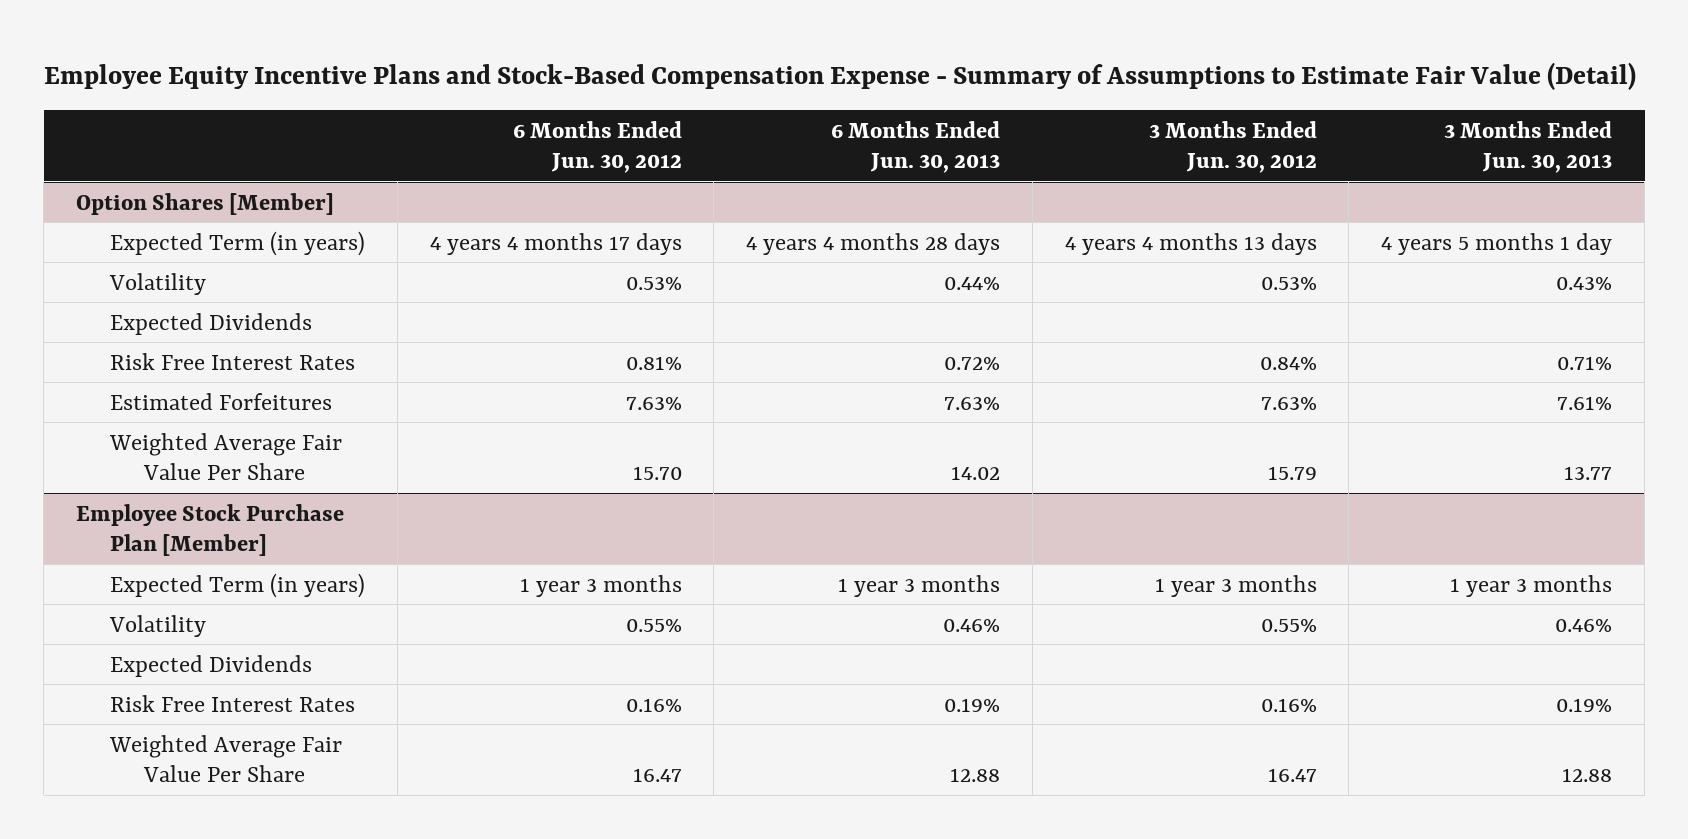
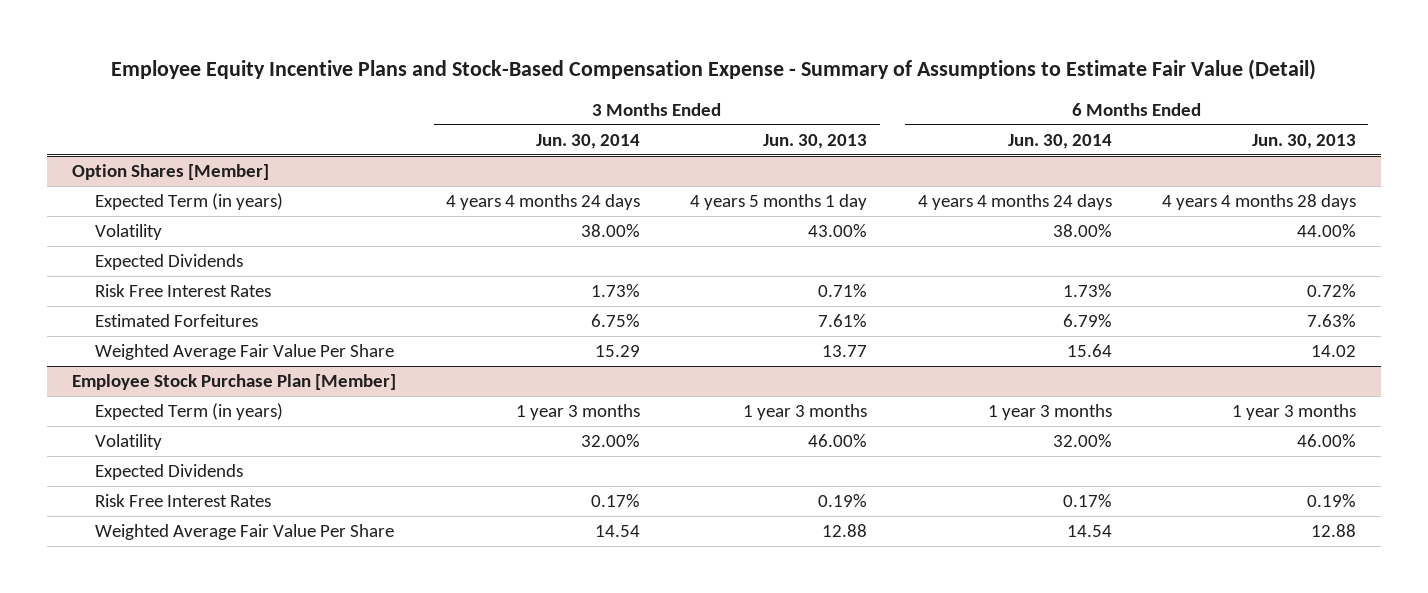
[512,120,682,174] 6 Months Ended Jun. 30, 2012 -> none
[1148,120,1317,174] 3 Months Ended Jun. 30, 2012 -> none
none -> [536,133,641,149] Jun. 30, 2014
none -> [1007,133,1112,149] Jun. 30, 2014
[944,276,1001,290] 0.44% -> [1296,224,1356,238] 44.00%
[1556,276,1613,290] 0.43% -> [808,224,868,238] 43.00%
[943,618,1001,632] 0.46% -> [1296,434,1356,448] 46.00%
[1555,618,1613,632] 0.46% -> [808,434,868,448] 46.00%

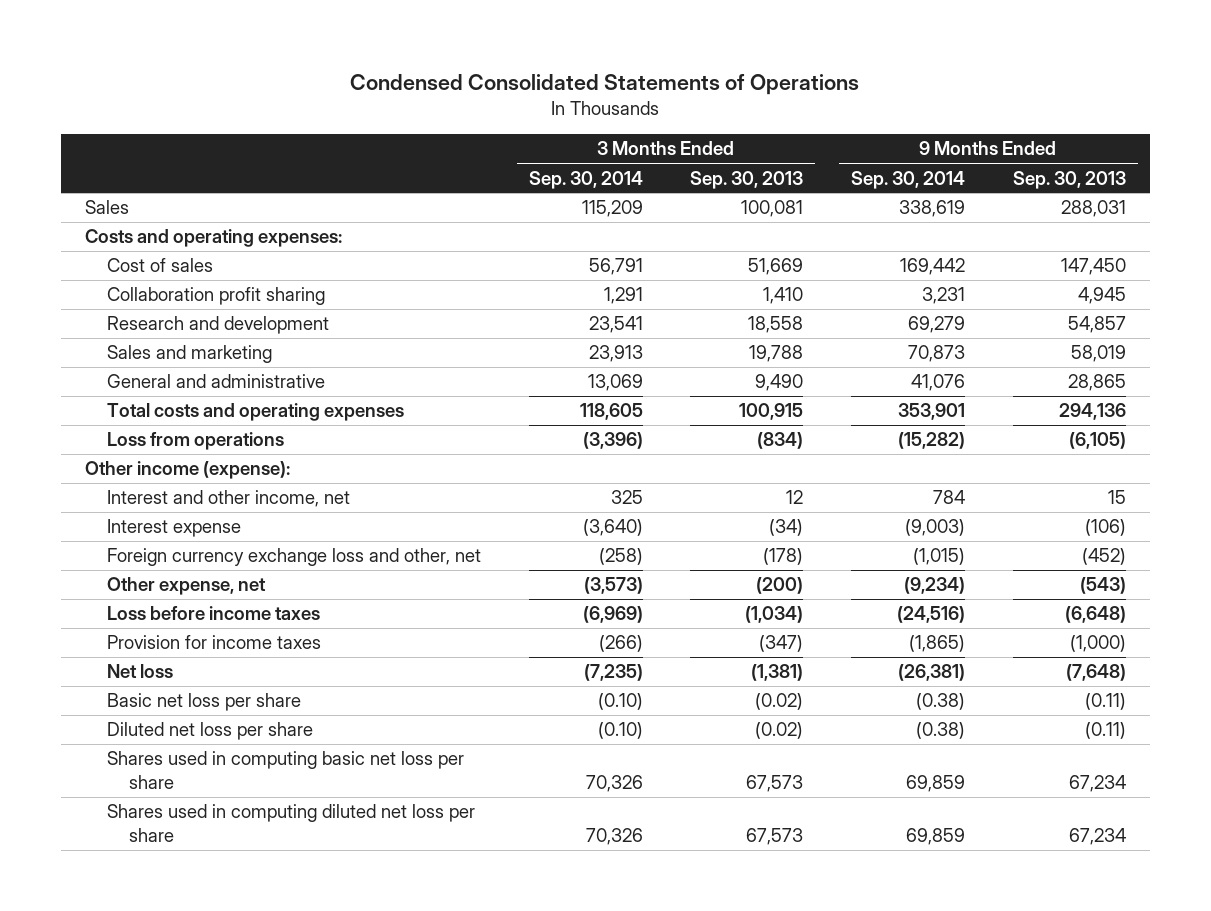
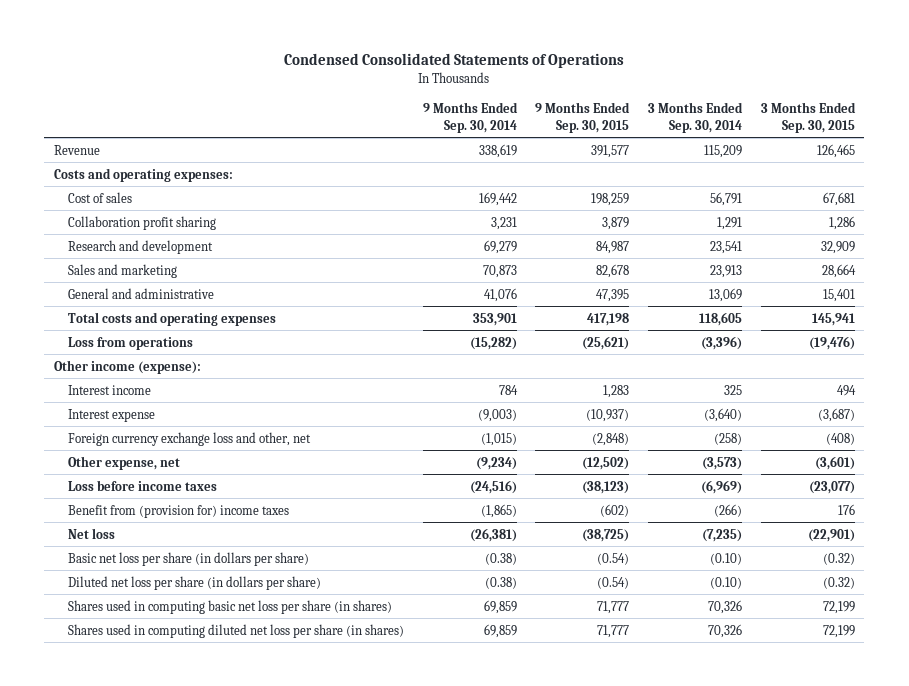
[690,170,804,189] Sep. 30, 2013 -> none
[1012,170,1126,189] Sep. 30, 2013 -> none
none -> [535,101,631,133] 9 Months Ended Sep. 30, 2015
none -> [760,101,856,133] 3 Months Ended Sep. 30, 2015
[84,200,129,215] Sales -> [53,144,100,155] Revenue
[106,490,350,508] Interest and other income, net -> [67,384,151,395] Interest income
[106,635,321,650] Provision for income taxes -> [67,504,289,518] Benefit from (provision for) income taxes
[106,693,301,712] Basic net loss per share -> [67,551,309,566] Basic net loss per share (in dollars per share)
[106,722,313,741] Diluted net loss per share -> [67,575,321,590] Diluted net loss per share (in dollars per share)
[106,751,464,790] Shares used in computing basic net loss per share -> [67,599,392,614] Shares used in computing basic net loss per share (in shares)
[106,804,475,843] Shares used in computing diluted net loss per share -> [67,623,404,638] Shares used in computing diluted net loss per share (in shares)

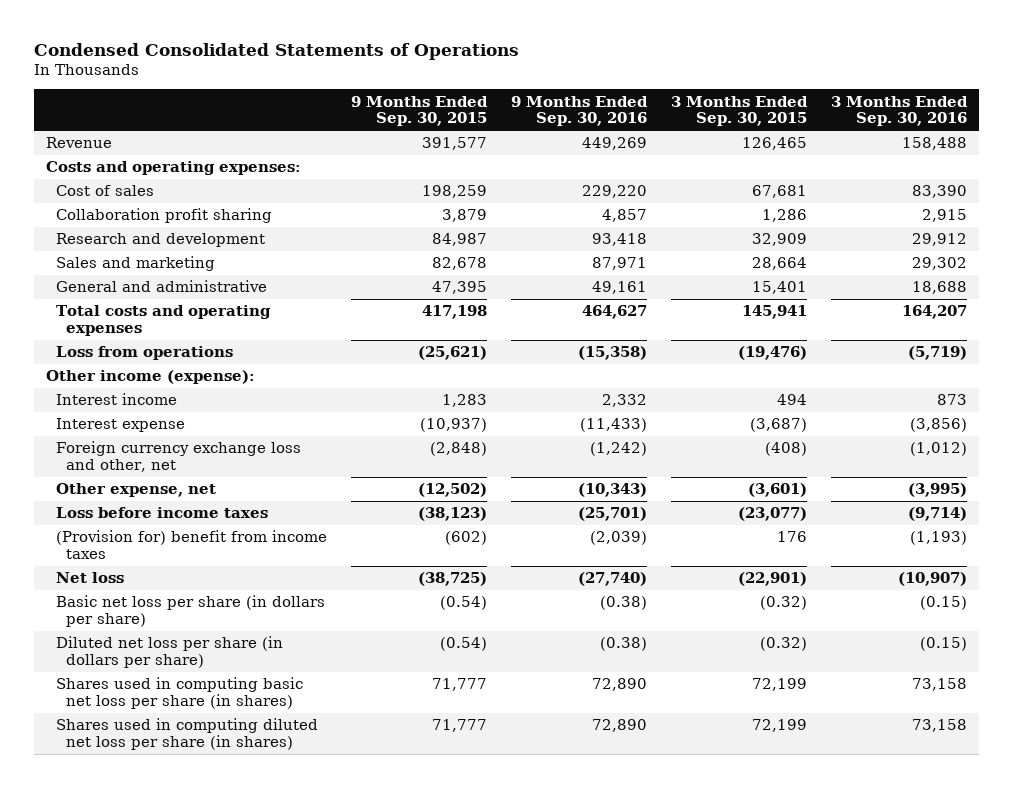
[422,101,518,133] 9 Months Ended Sep. 30, 2014 -> none
[648,101,744,133] 3 Months Ended Sep. 30, 2014 -> none
none -> [510,95,648,127] 9 Months Ended Sep. 30, 2016
none -> [830,95,968,127] 3 Months Ended Sep. 30, 2016
[67,504,289,518] Benefit from (provision for) income taxes -> [55,530,327,559] (Provision for) benefit from income taxes

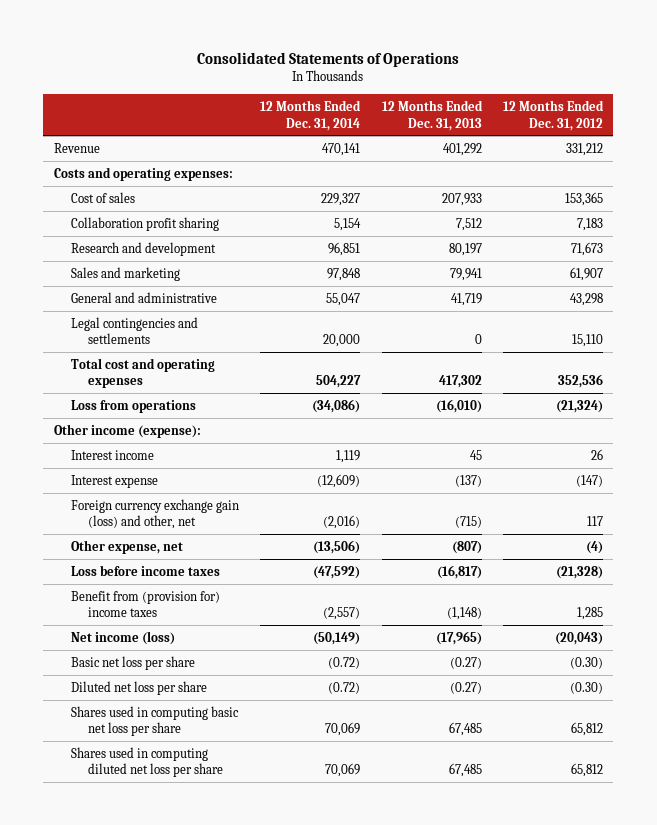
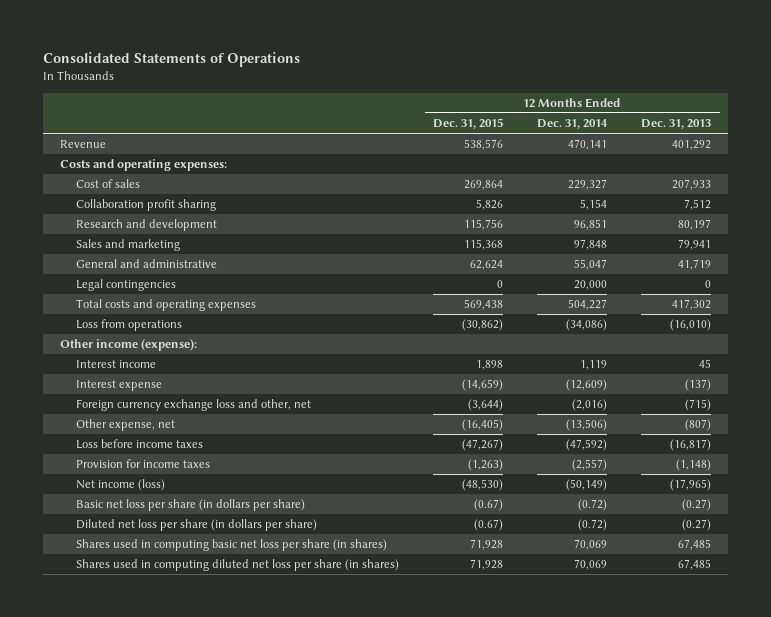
[502,100,604,131] 12 Months Ended Dec. 31, 2012 -> none
none -> [433,118,504,130] Dec. 31, 2015
[71,316,199,345] Legal contingencies and settlements -> [75,279,176,292] Legal contingencies
[71,357,216,389] Total cost and operating expenses -> [75,299,256,312] Total costs and operating expenses
[71,498,240,530] Foreign currency exchange gain (loss) and other, net -> [75,399,311,412] Foreign currency exchange loss and other, net
[71,590,221,618] Benefit from (provision for) income taxes -> [75,459,210,469] Provision for income taxes
[71,655,196,670] Basic net loss per share -> [75,499,305,512] Basic net loss per share (in dollars per share)
[71,680,208,695] Diluted net loss per share -> [75,519,317,532] Diluted net loss per share (in dollars per share)
[71,705,240,737] Shares used in computing basic net loss per share -> [75,539,387,552] Shares used in computing basic net loss per share (in shares)
[71,746,224,778] Shares used in computing diluted net loss per share -> [75,559,399,572] Shares used in computing diluted net loss per share (in shares)

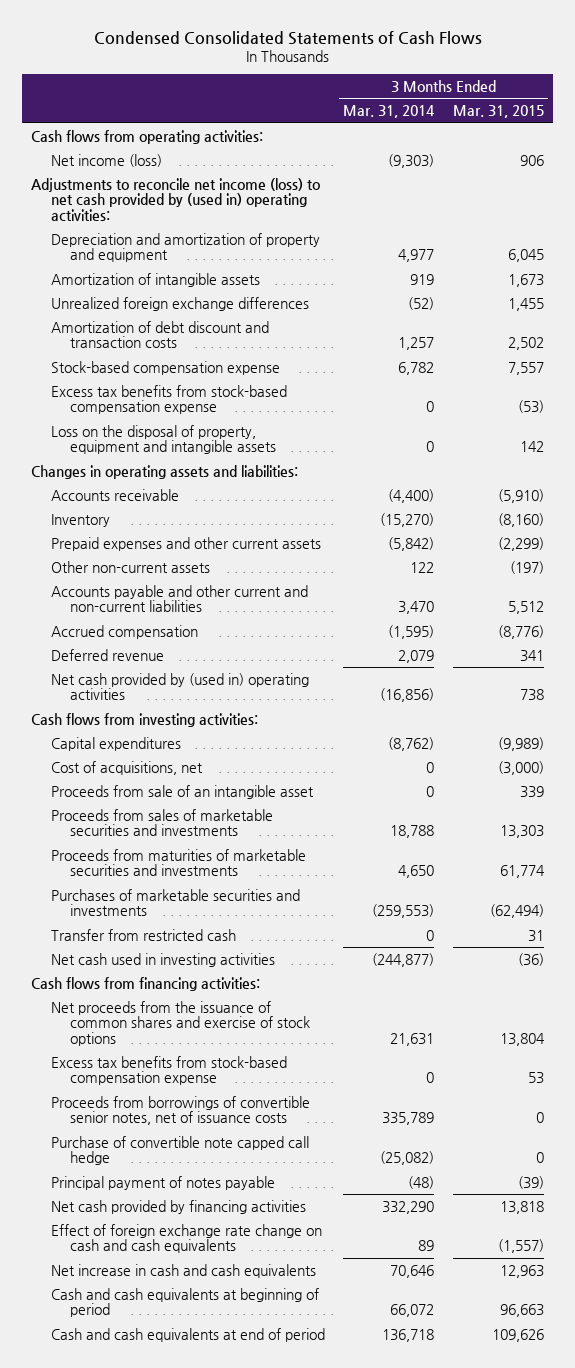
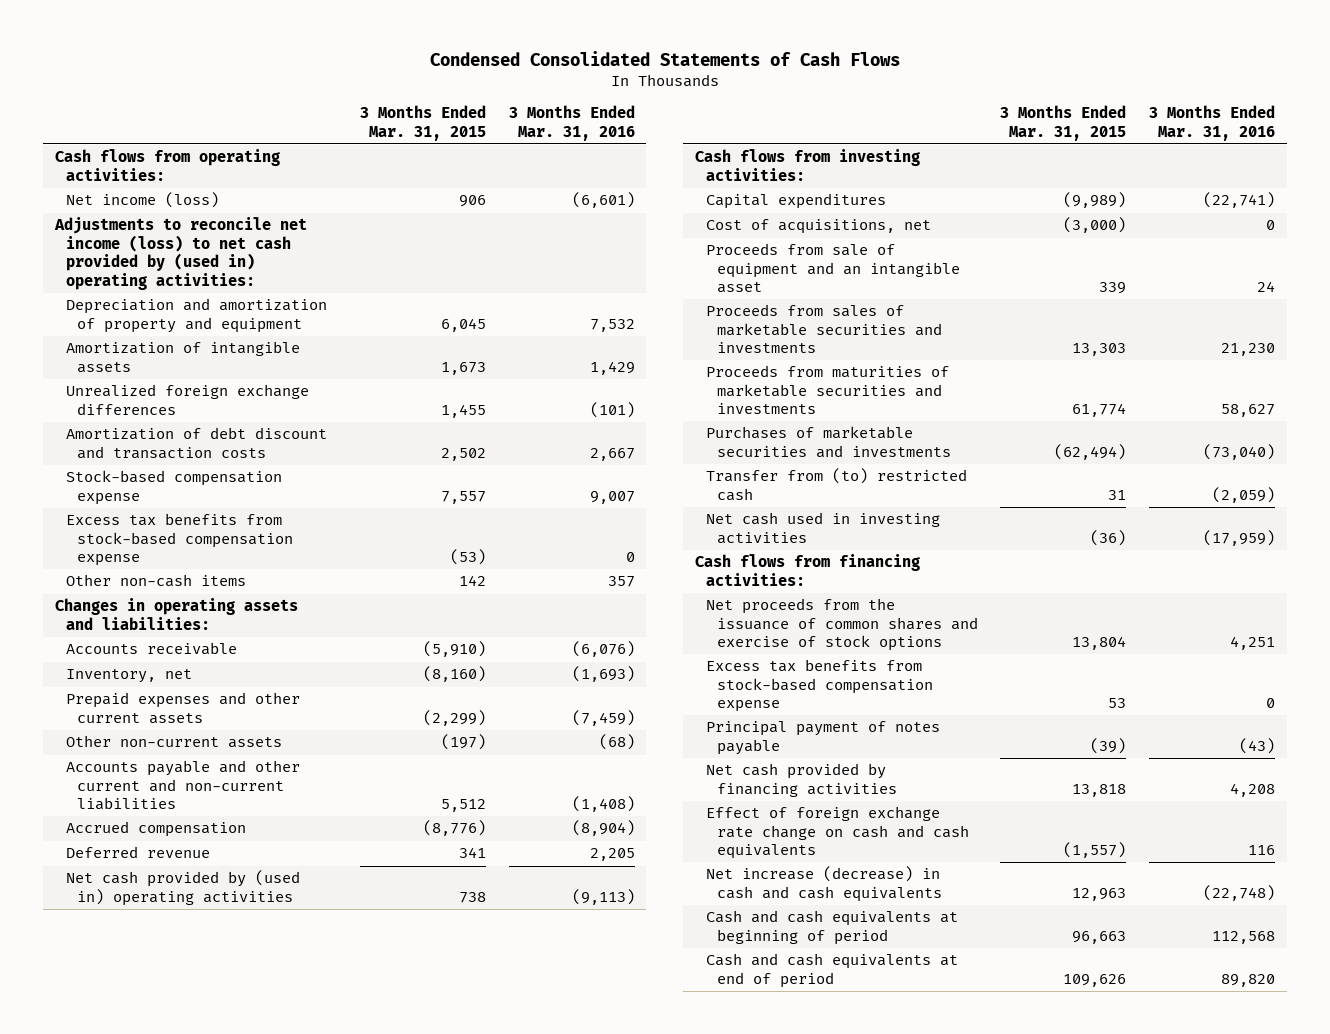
[343,105,436,119] Mar. 31, 2014 -> none
none -> [509,105,636,141] 3 Months Ended Mar. 31, 2016
[50,424,277,455] Loss on the disposal of property, equipment and intangible assets -> [65,574,246,588] Other non-cash items
[50,513,110,527] Inventory -> [65,669,192,684] Inventory, net
[50,784,314,799] Proceeds from sale of an intangible asset -> [705,243,960,294] Proceeds from sale of equipment and an intangible asset
[50,928,236,941] Transfer from restricted cash -> [705,468,967,501] Transfer from (to) restricted cash
[50,1095,310,1126] Proceeds from borrowings of convertible senior notes, net of issuance costs -> none
[50,1135,309,1166] Purchase of convertible note capped call hedge -> none
[50,1263,316,1278] Net increase in cash and cash equivalents -> [705,866,942,902] Net increase (decrease) in cash and cash equivalents

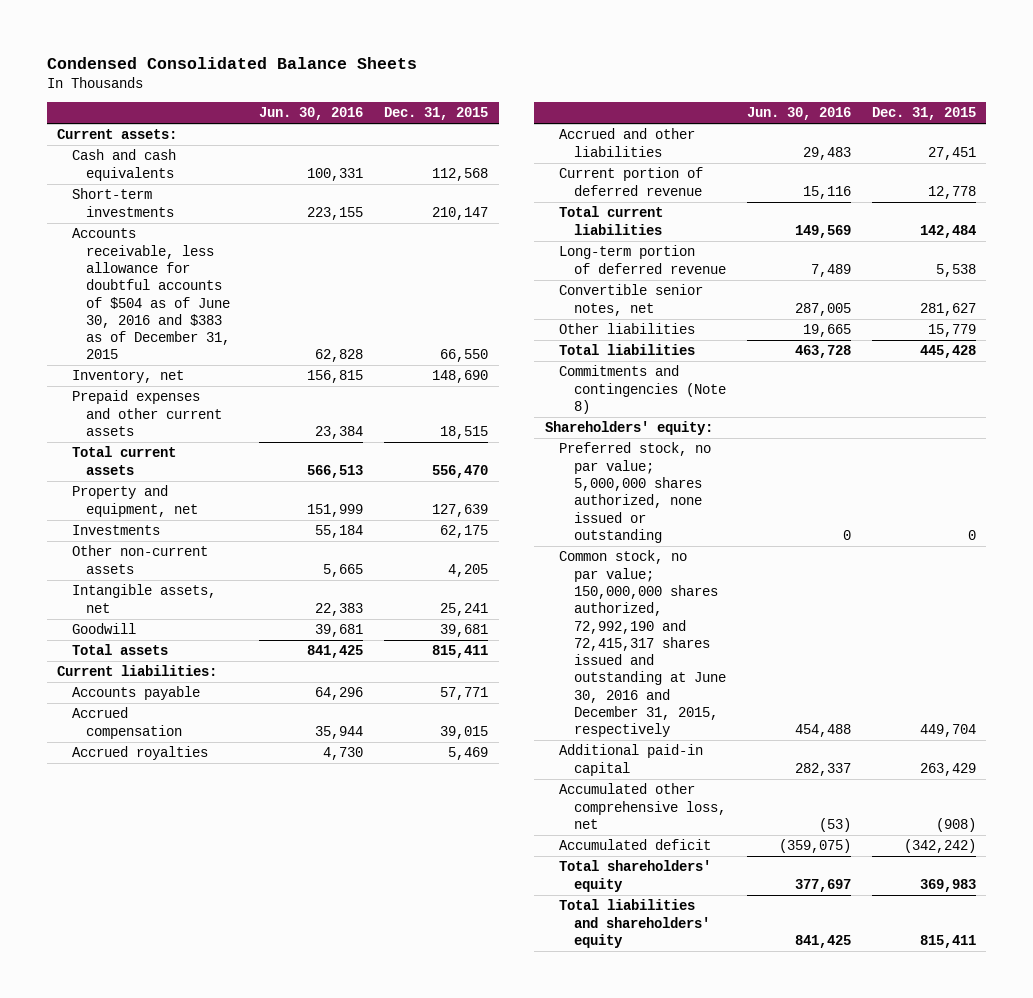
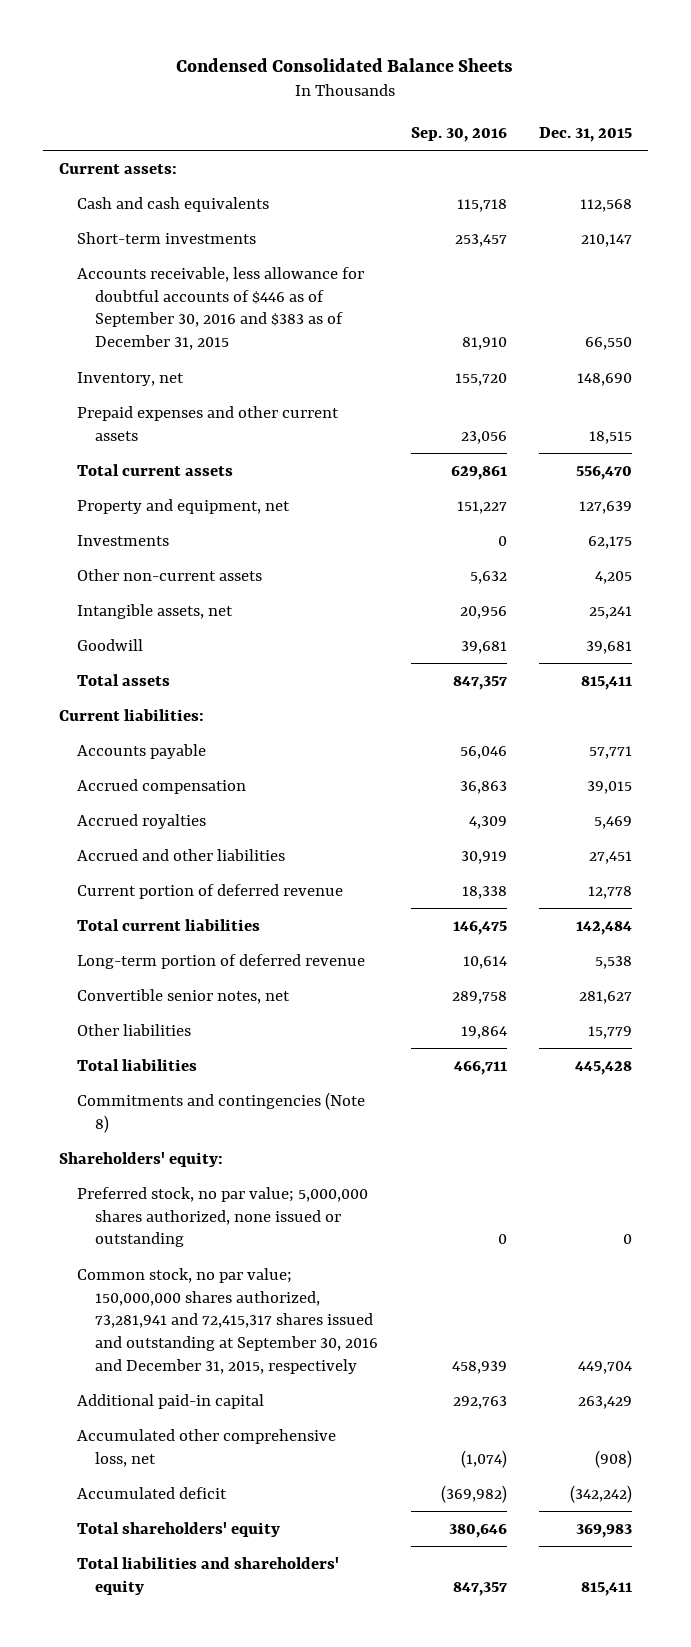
[259,107,364,121] Jun. 30, 2016 -> none
none -> [410,126,507,142] Sep. 30, 2016
[71,228,231,360] Accounts receivable, less allowance for doubtful accounts of $504 as of June 30, 2016 and $383 as of December 31, 2015 -> [77,266,365,351] Accounts receivable, less allowance for doubtful accounts of $446 as of September 30, 2016 and $383 as of December 31, 2015
[559,550,726,738] Common stock, no par value; 150,000,000 shares authorized, 72,992,190 and 72,415,317 shares issued and outstanding at June 30, 2016 and December 31, 2015, respectively -> [77,1267,379,1374] Common stock, no par value; 150,000,000 shares authorized, 73,281,941 and 72,415,317 shares issued and outstanding at September 30, 2016 and December 31, 2015, respectively

